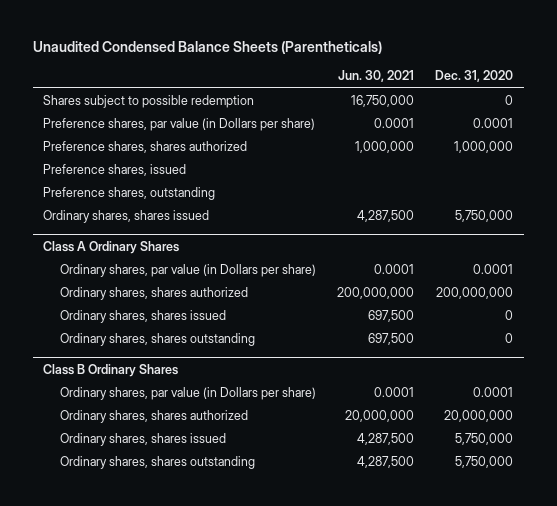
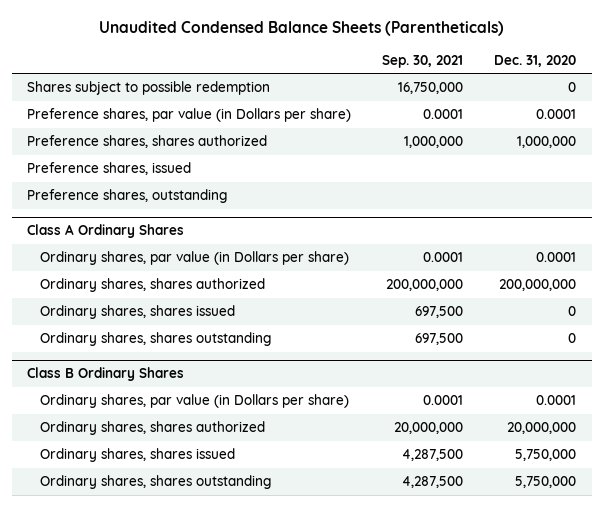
[338,70,415,83] Jun. 30, 2021 -> none
none -> [382,54,464,68] Sep. 30, 2021
[43,210,210,224] Ordinary shares, shares issued -> none

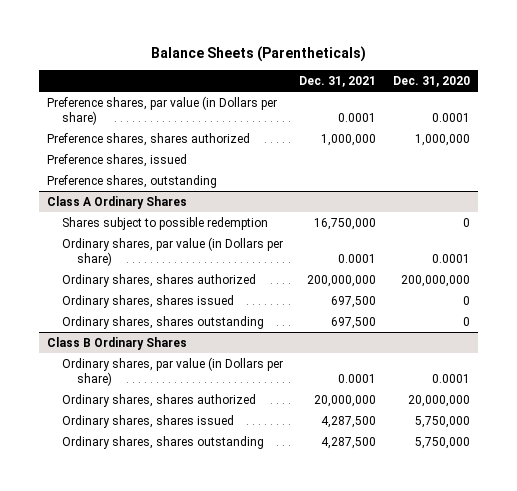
[98,20,504,36] Unaudited Condensed Balance Sheets (Parentheticals) -> [150,46,366,63] Balance Sheets (Parentheticals)
[382,54,464,68] Sep. 30, 2021 -> none
none -> [299,75,377,87] Dec. 31, 2021
[27,81,271,96] Shares subject to possible redemption -> none
none -> [62,216,269,230] Shares subject to possible redemption

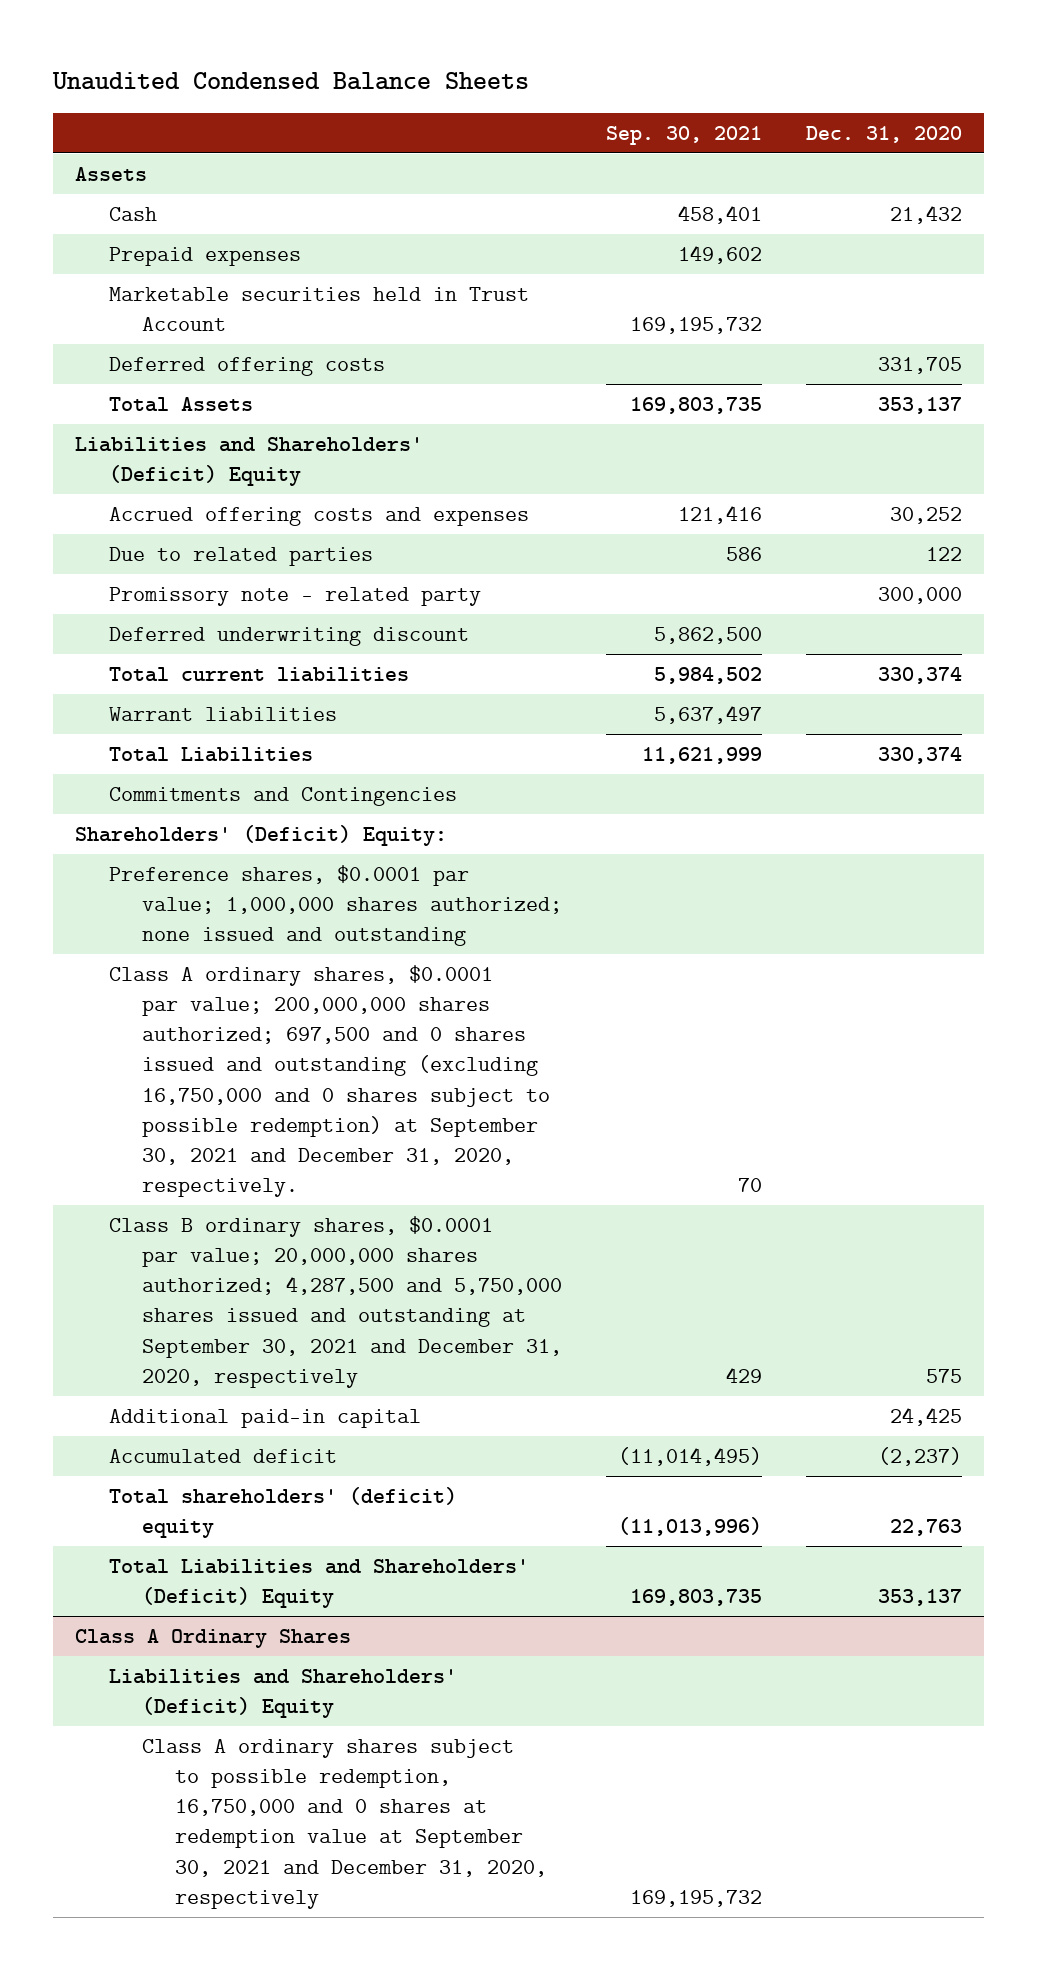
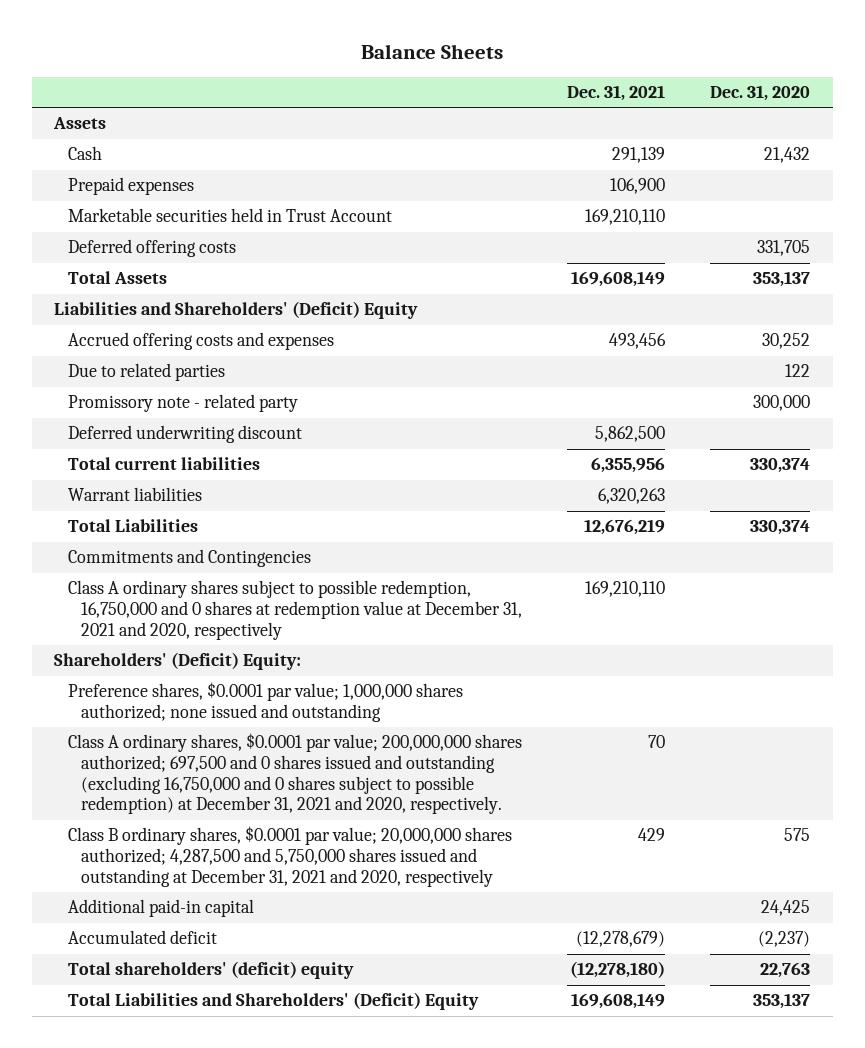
[52,72,530,91] Unaudited Condensed Balance Sheets -> [361,43,504,59] Balance Sheets
[606,125,763,145] Sep. 30, 2021 -> none
none -> [567,84,666,101] Dec. 31, 2021
none -> [67,580,522,640] Class A ordinary shares subject to possible redemption, 16,750,000 and 0 shares at redemption value at December 31, 2021 and 2020, respectively
[108,965,551,1197] Class A ordinary shares, $0.0001 par value; 200,000,000 shares authorized; 697,500 and 0 shares issued and outstanding (excluding 16,750,000 and 0 shares subject to possible redemption) at September 30, 2021 and December 31, 2020, respectively. -> [67,733,522,815] Class A ordinary shares, $0.0001 par value; 200,000,000 shares authorized; 697,500 and 0 shares issued and outstanding (excluding 16,750,000 and 0 shares subject to possible redemption) at December 31, 2021 and 2020, respectively.
[108,1216,563,1388] Class B ordinary shares, $0.0001 par value; 20,000,000 shares authorized; 4,287,500 and 5,750,000 shares issued and outstanding at September 30, 2021 and December 31, 2020, respectively -> [67,826,512,887] Class B ordinary shares, $0.0001 par value; 20,000,000 shares authorized; 4,287,500 and 5,750,000 shares issued and outstanding at December 31, 2021 and 2020, respectively
[75,1629,352,1649] Class A Ordinary Shares -> none
[108,1669,457,1719] Liabilities and Shareholders' (Deficit) Equity -> none
[142,1739,548,1909] Class A ordinary shares subject to possible redemption, 16,750,000 and 0 shares at redemption value at September 30, 2021 and December 31, 2020, respectively -> none

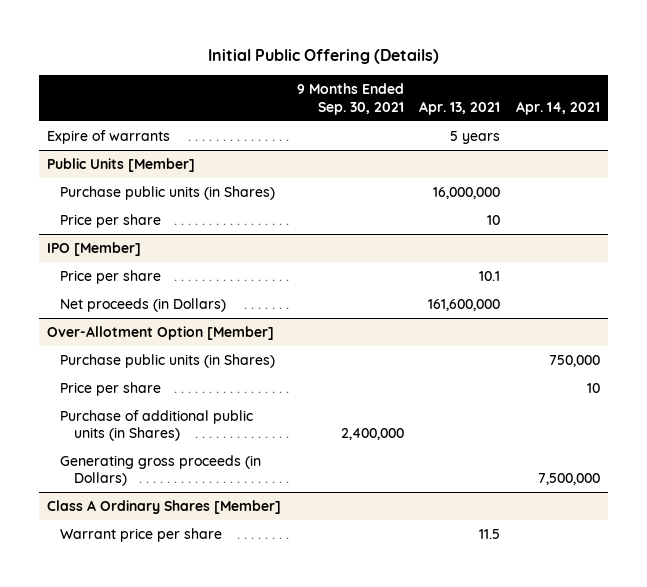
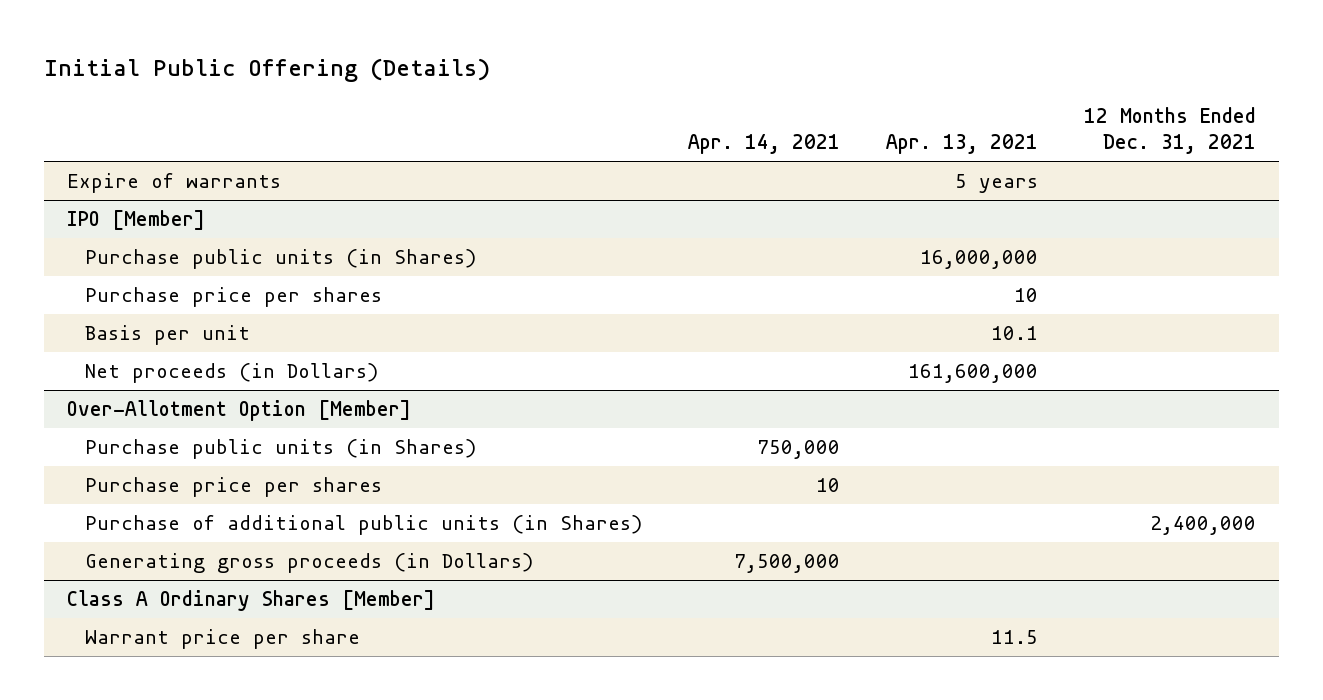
[296,83,404,115] 9 Months Ended Sep. 30, 2021 -> none
none -> [1083,106,1256,155] 12 Months Ended Dec. 31, 2021
[47,157,196,172] Public Units [Member] -> none
[60,185,276,200] Purchase public units (in Shares) -> none
[60,213,162,228] Price per share -> none
none -> [85,249,477,270] Purchase public units (in Shares)
[60,269,162,284] Price per share -> [85,287,383,308] Purchase price per shares
[479,270,501,281] 10.1 -> [1013,288,1038,303] 10
none -> [85,325,251,346] Basis per unit
[60,381,162,396] Price per share -> [85,477,383,498] Purchase price per shares

